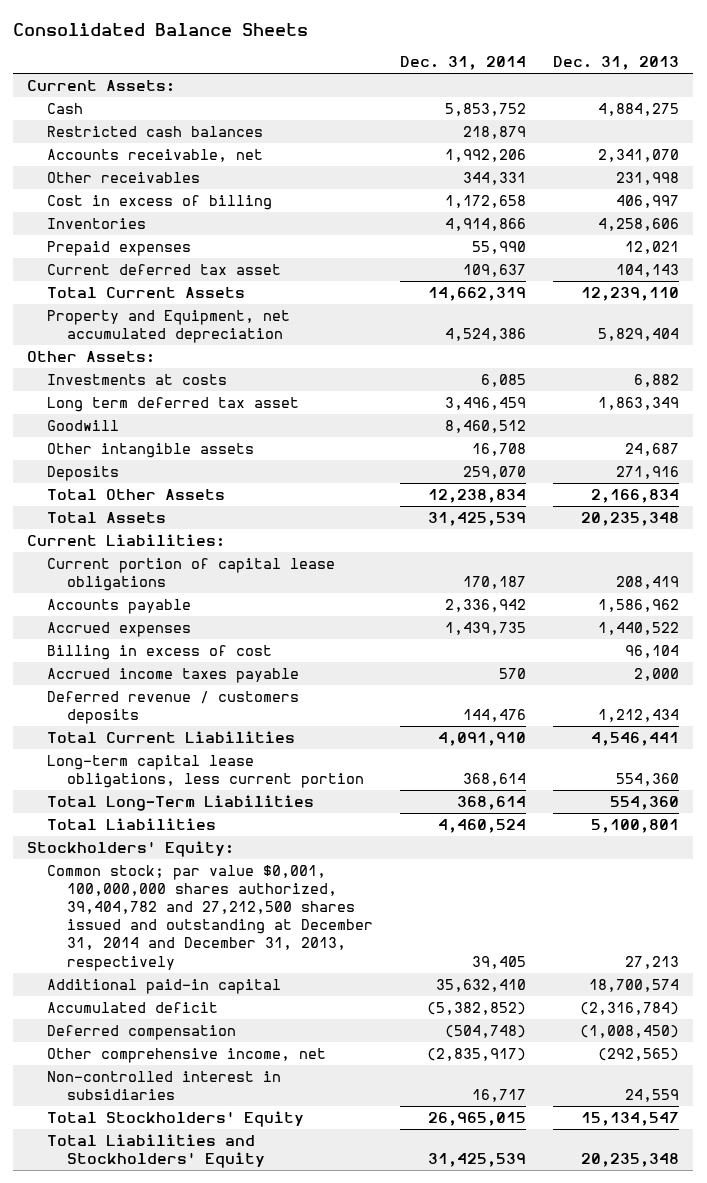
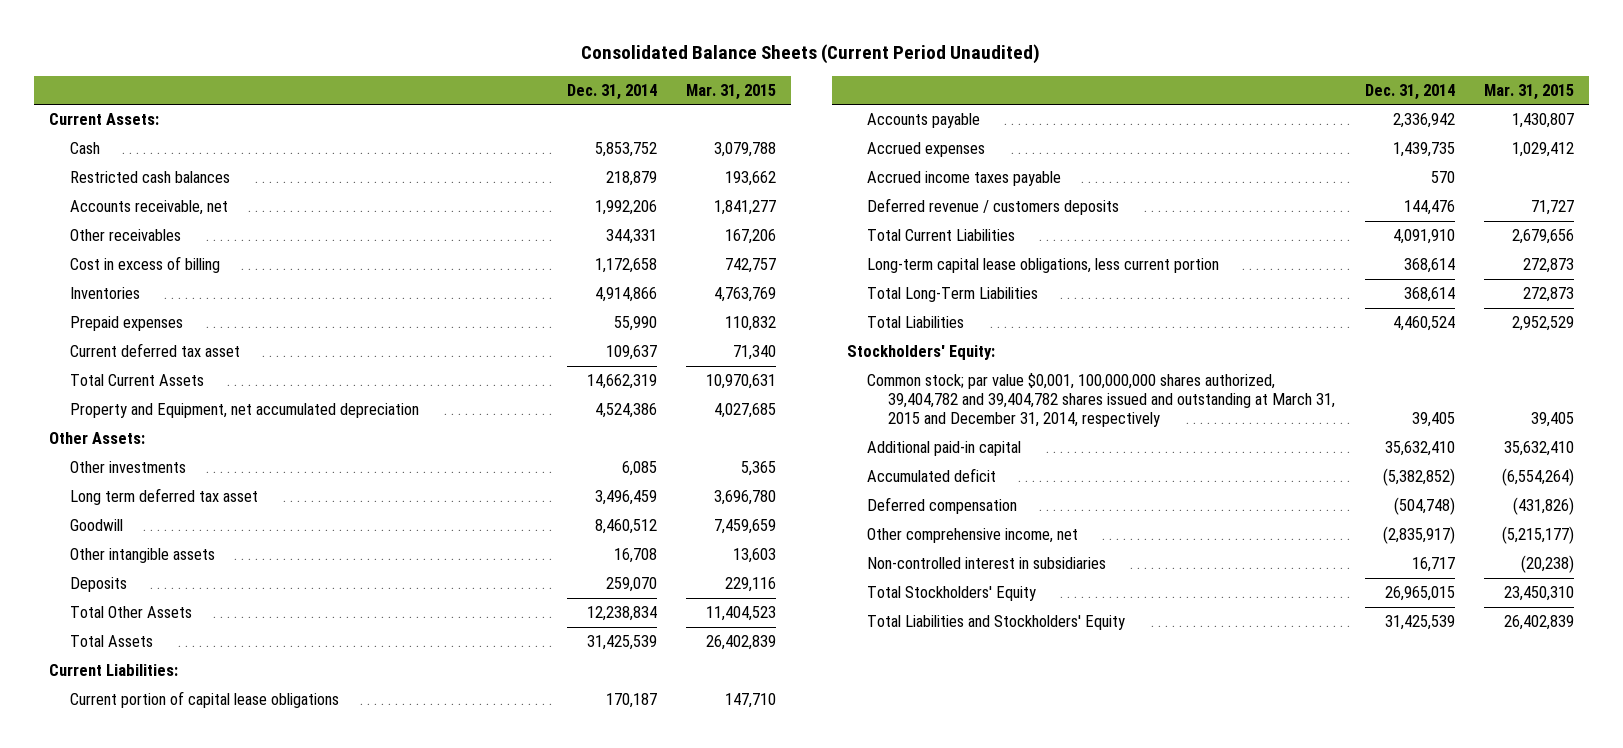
[13,22,309,36] Consolidated Balance Sheets -> [581,44,1041,65] Consolidated Balance Sheets (Current Period Unaudited)
[553,56,680,71] Dec. 31, 2013 -> none
none -> [686,83,777,100] Mar. 31, 2015
[47,374,228,386] Investments at costs -> [69,461,186,474] Other investments
[47,645,273,661] Billing in excess of cost -> none
[47,865,374,971] Common stock; par value $0,001, 100,000,000 shares authorized, 39,404,782 and 27,212,500 shares issued and outstanding at December 31, 2014 and December 31, 2013, respectively -> [867,373,1336,428] Common stock; par value $0,001, 100,000,000 shares authorized, 39,404,782 and 39,404,782 shares issued and outstanding at March 31, 2015 and December 31, 2014, respectively

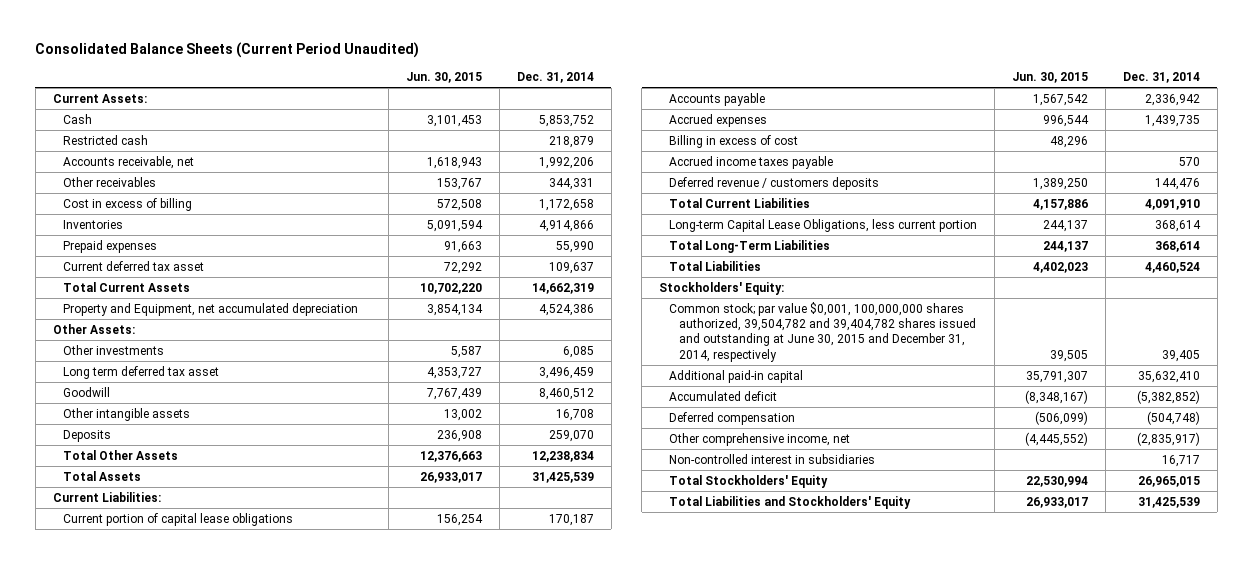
[686,83,777,100] Mar. 31, 2015 -> none
none -> [405,72,482,84] Jun. 30, 2015
[69,171,230,184] Restricted cash balances -> [62,134,148,145] Restricted cash
none -> [668,134,798,148] Billing in excess of cost
[867,258,1220,274] Long-term capital lease obligations, less current portion -> [668,218,977,232] Long-term Capital Lease Obligations, less current portion
[867,373,1336,428] Common stock; par value $0,001, 100,000,000 shares authorized, 39,404,782 and 39,404,782 shares issued and outstanding at March 31, 2015 and December 31, 2014, respectively -> [668,301,976,362] Common stock; par value $0,001, 100,000,000 shares authorized, 39,504,782 and 39,404,782 shares issued and outstanding at June 30, 2015 and December 31, 2014, respectively

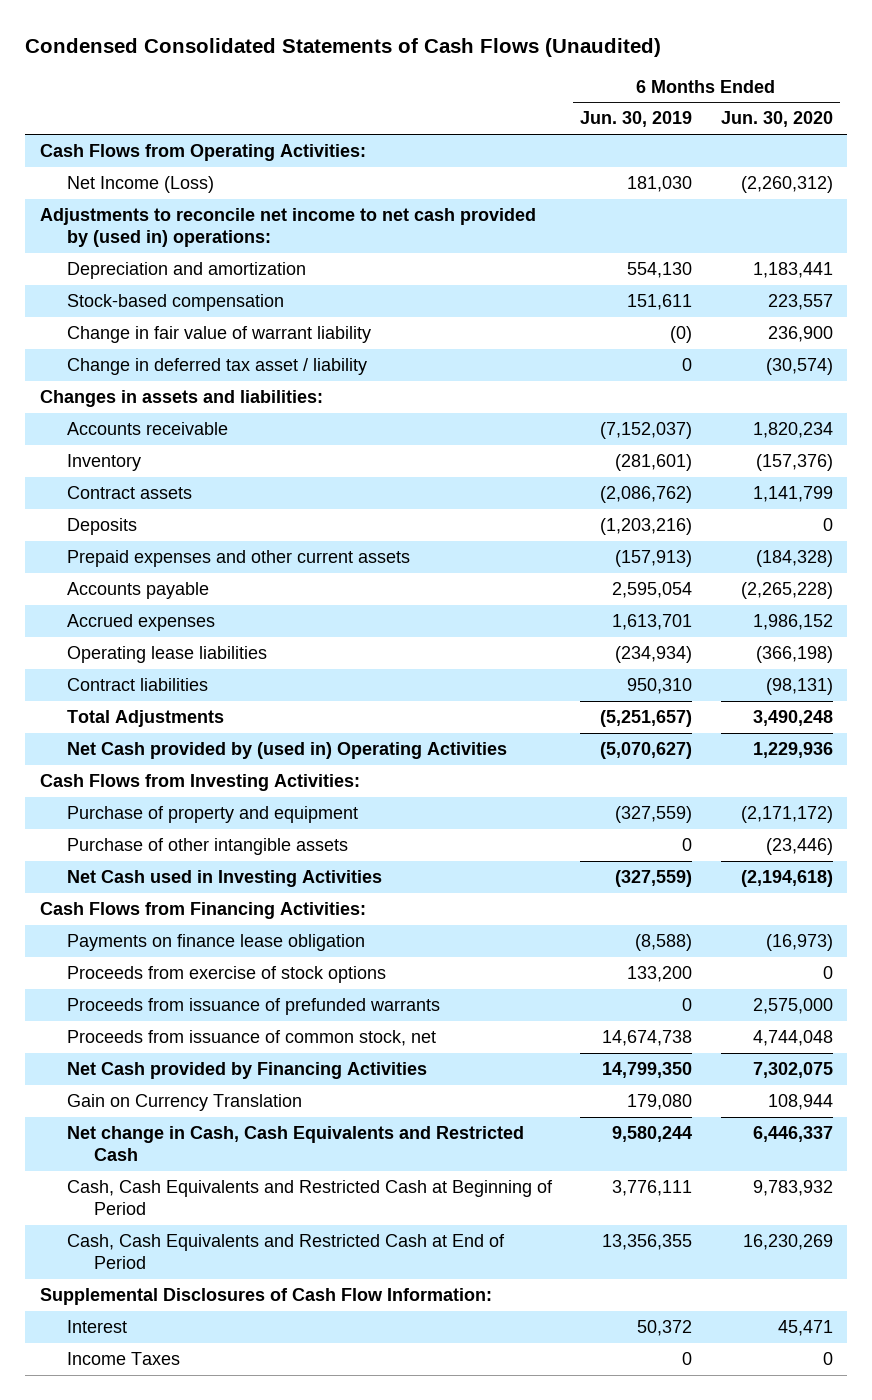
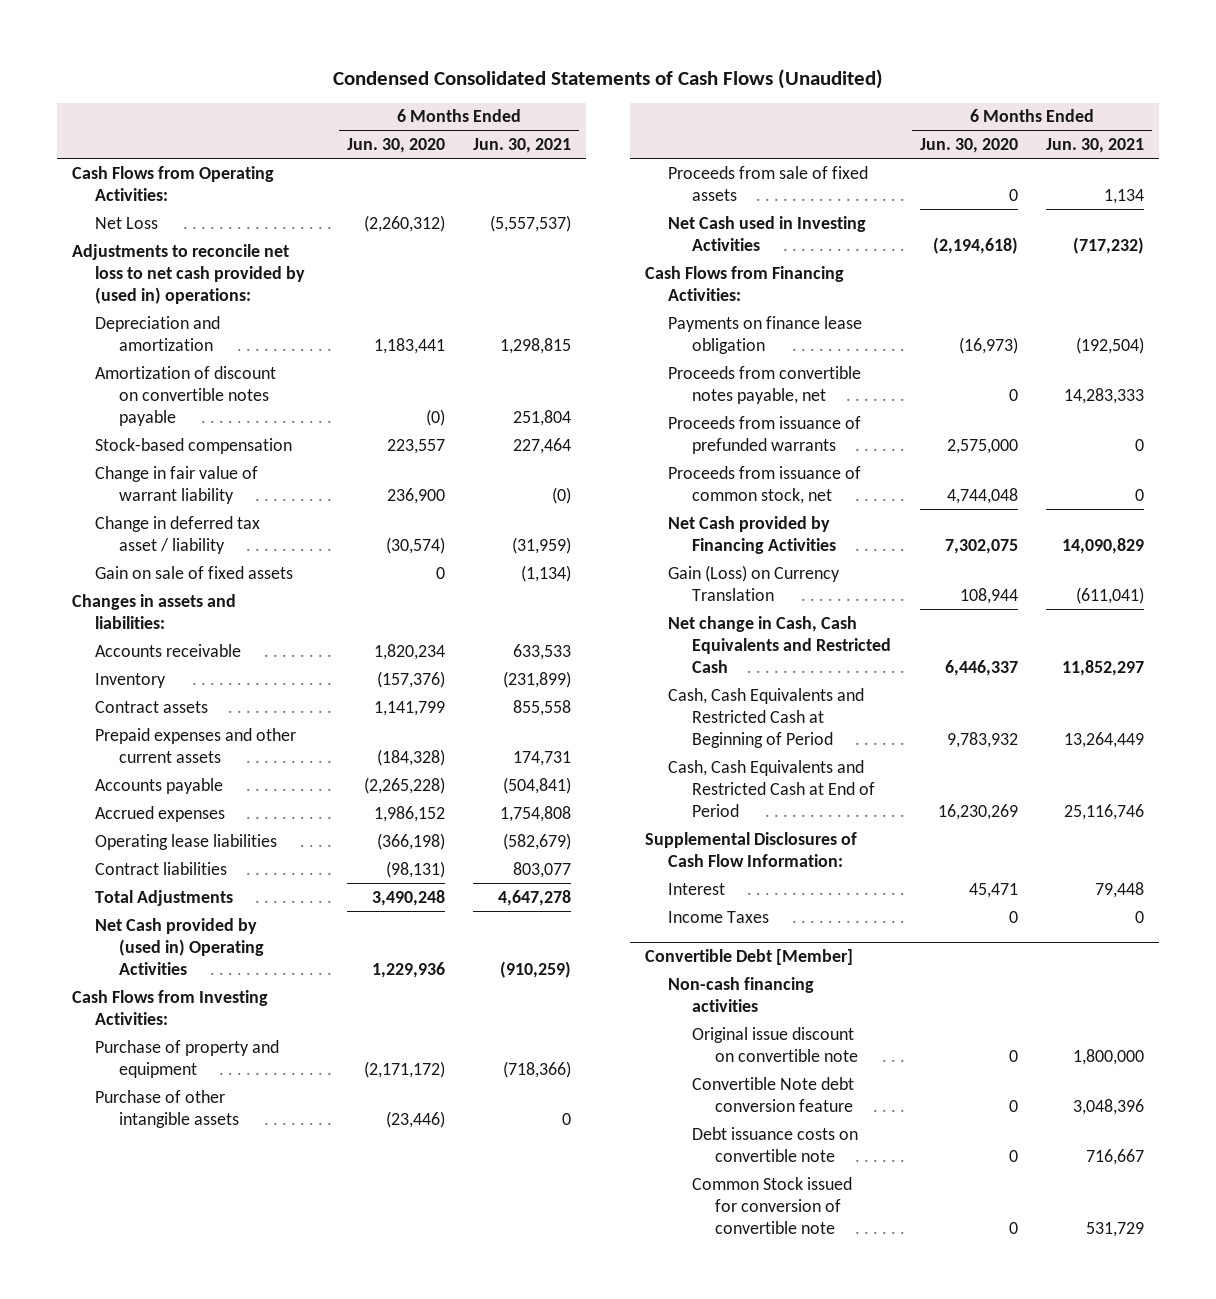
[580,111,693,128] Jun. 30, 2019 -> none
none -> [473,138,572,154] Jun. 30, 2021
[66,175,214,193] Net Income (Loss) -> [95,216,159,229] Net Loss
[39,207,536,248] Adjustments to reconcile net income to net cash provided by (used in) operations: -> [71,243,306,305] Adjustments to reconcile net loss to net cash provided by (used in) operations:
none -> [95,365,277,427] Amortization of discount on convertible notes payable
none -> [95,565,294,579] Gain on sale of fixed assets
[66,517,137,535] Deposits -> none
none -> [668,165,869,201] Proceeds from sale of fixed assets
[66,965,386,983] Proceeds from exercise of stock options -> none
none -> [668,365,862,404] Proceeds from convertible notes payable, net
[66,1093,302,1111] Gain on Currency Translation -> [668,564,841,601] Gain (Loss) on Currency Translation
none -> [644,948,853,965] Convertible Debt [Member]
none -> [668,976,815,1012] Non-cash financing activities
none -> [691,1026,859,1062] Original issue discount on convertible note
none -> [691,1076,854,1112] Convertible Note debt conversion feature
none -> [691,1126,858,1162] Debt issuance costs on convertible note
none -> [691,1176,852,1235] Common Stock issued for conversion of convertible note

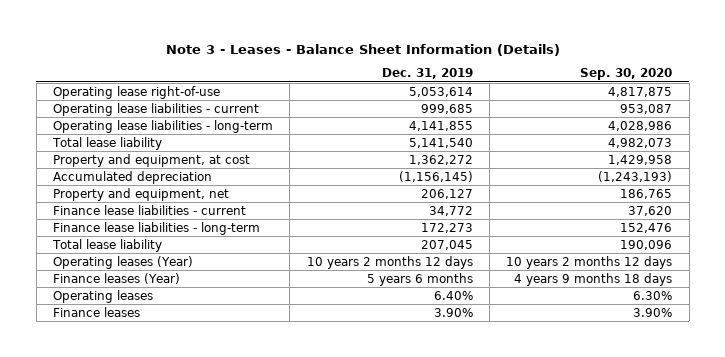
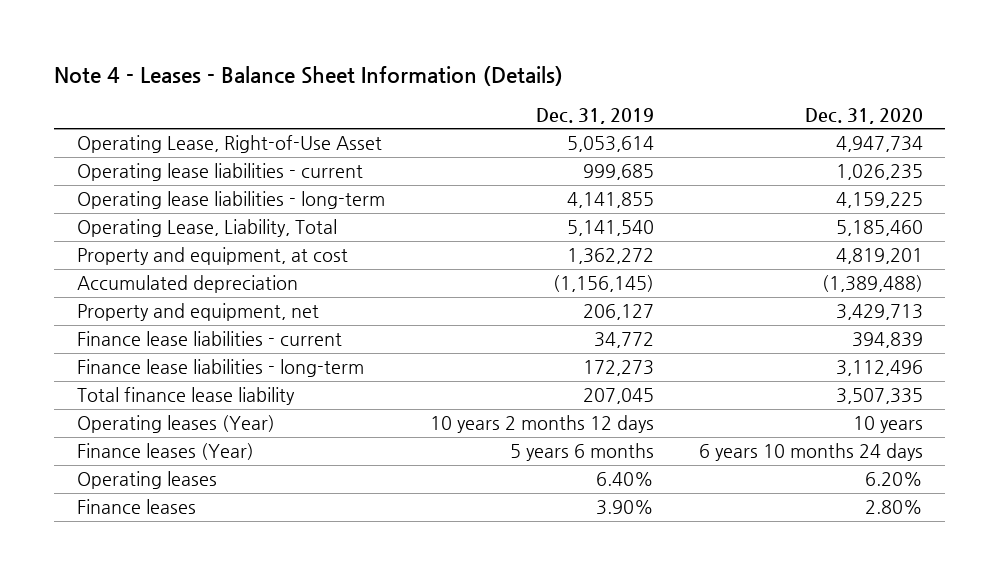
[165,43,560,56] Note 3 - Leases - Balance Sheet Information (Details) -> [54,66,564,87] Note 4 - Leases - Balance Sheet Information (Details)
[580,68,673,81] Sep. 30, 2020 -> none
none -> [804,107,923,124] Dec. 31, 2020
[52,85,220,99] Operating lease right-of-use -> [76,135,382,154] Operating Lease, Right-of-Use Asset
[51,136,162,150] Total lease liability -> [76,219,337,238] Operating Lease, Liability, Total
[51,238,162,252] Total lease liability -> [76,387,295,406] Total finance lease liability

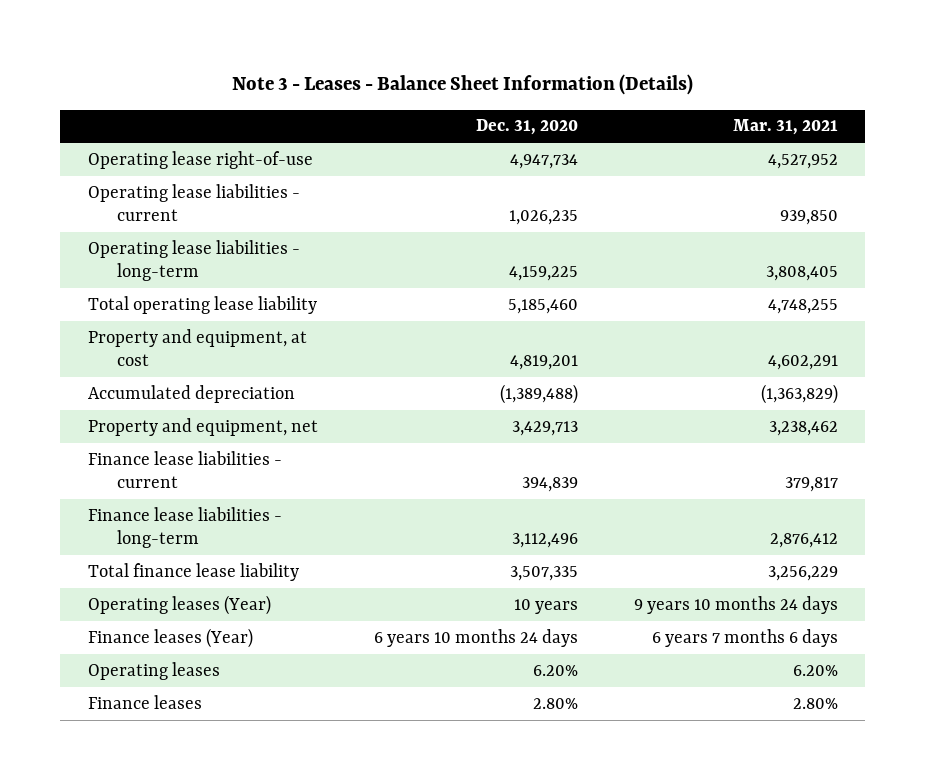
[54,66,564,87] Note 4 - Leases - Balance Sheet Information (Details) -> [231,74,693,96] Note 3 - Leases - Balance Sheet Information (Details)
[535,107,654,124] Dec. 31, 2019 -> none
none -> [732,119,838,136] Mar. 31, 2021
[76,135,382,154] Operating Lease, Right-of-Use Asset -> [88,150,314,169] Operating lease right-of-use
[76,219,337,238] Operating Lease, Liability, Total -> [88,295,318,314] Total operating lease liability

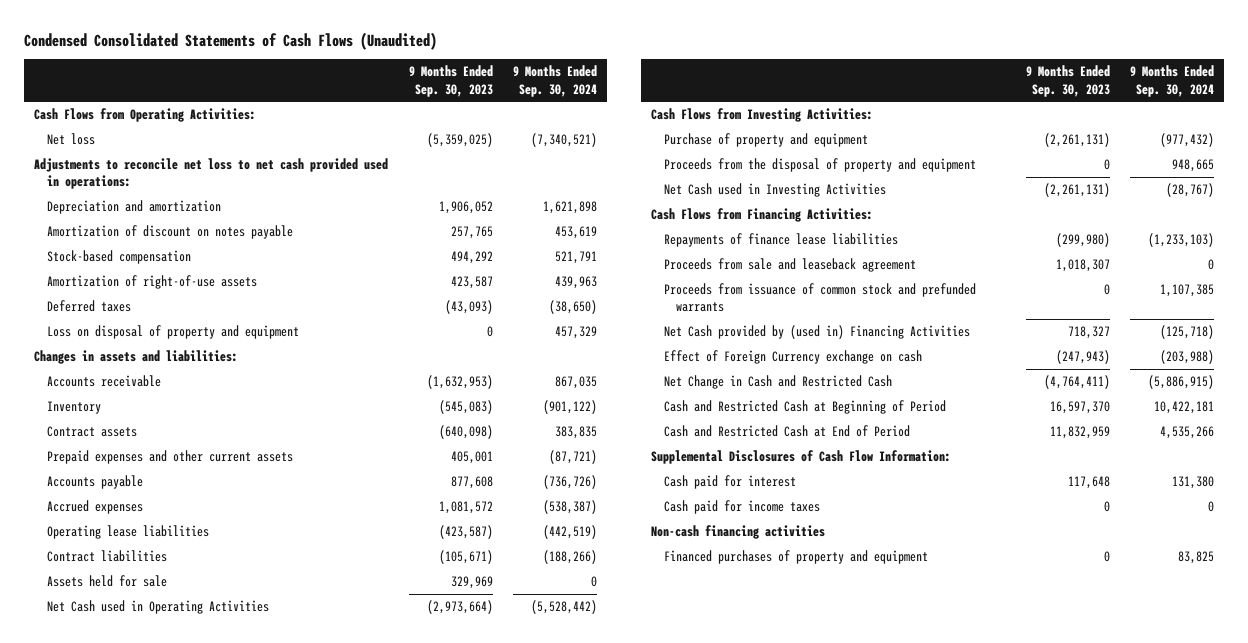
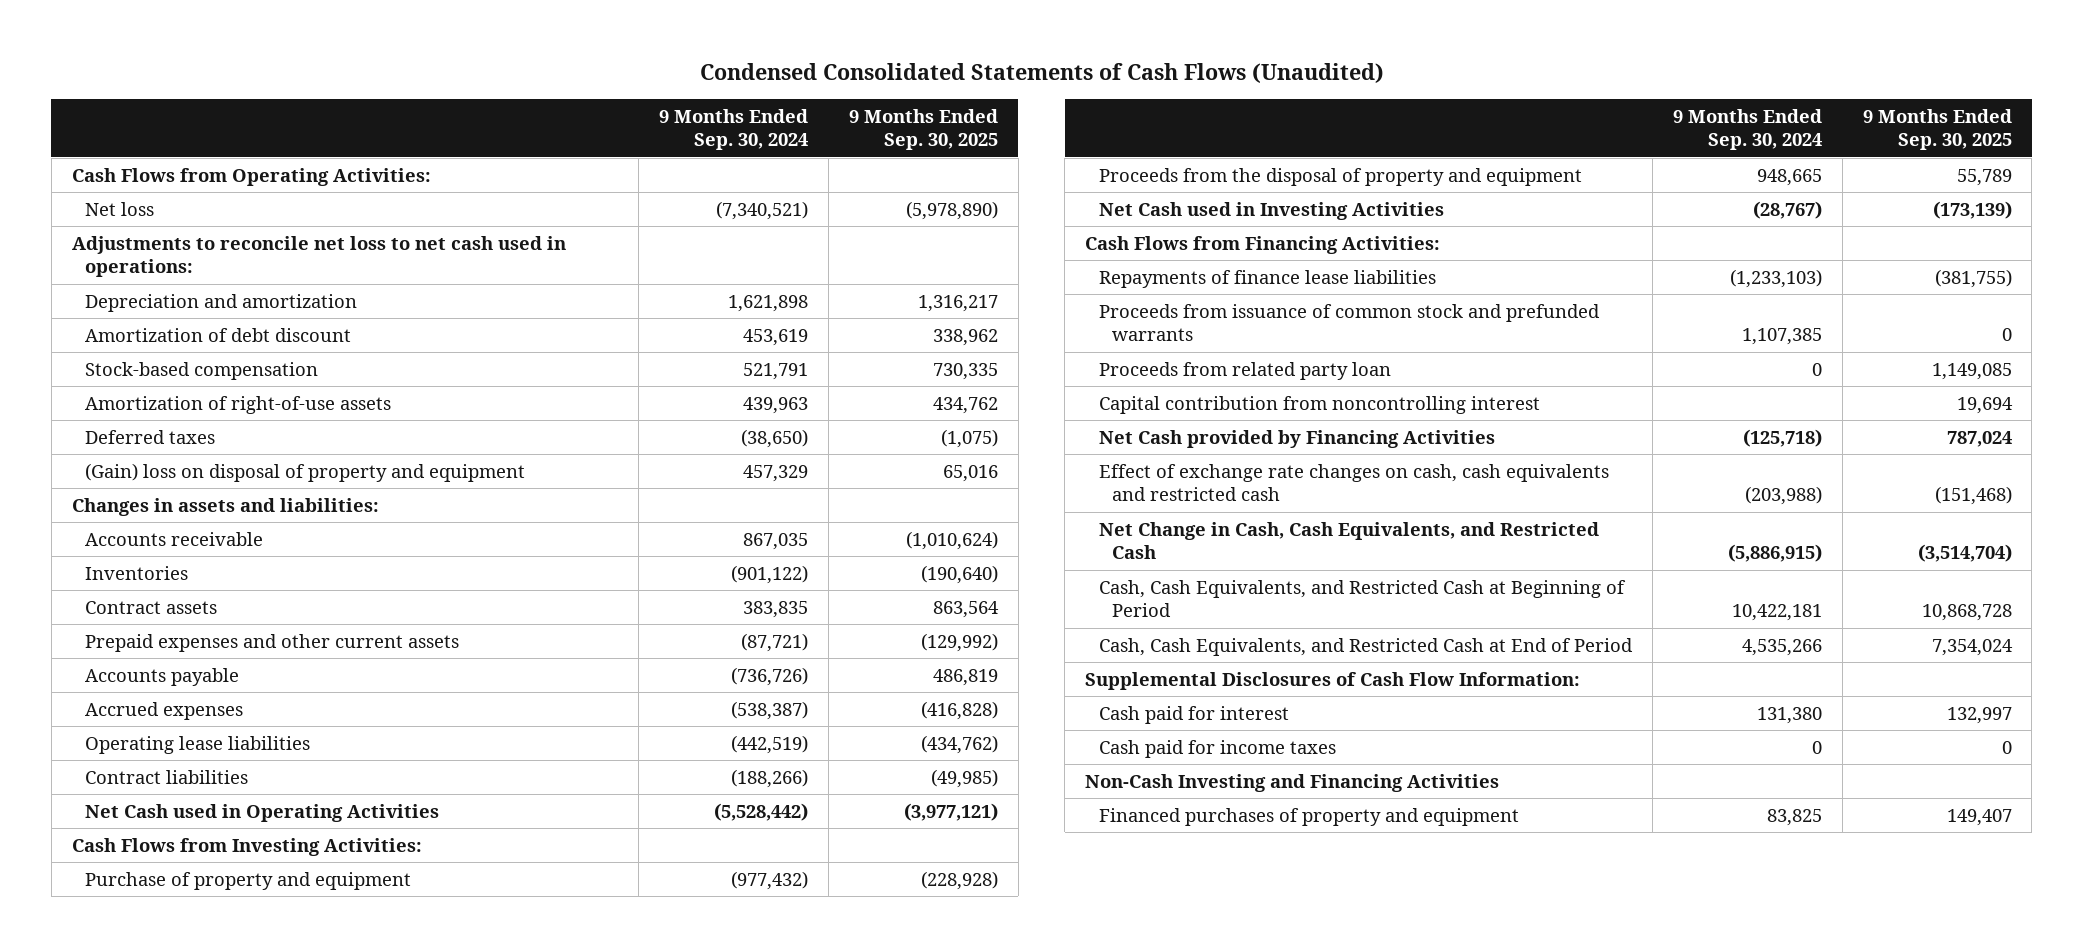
[408,65,493,97] 9 Months Ended Sep. 30, 2023 -> none
none -> [848,108,998,151] 9 Months Ended Sep. 30, 2025
[34,158,389,190] Adjustments to reconcile net loss to net cash provided used in operations: -> [71,235,566,278] Adjustments to reconcile net loss to net cash used in operations:
[46,225,293,240] Amortization of discount on notes payable -> [85,327,352,342] Amortization of debt discount
[46,325,299,340] Loss on disposal of property and equipment -> [85,462,526,482] (Gain) loss on disposal of property and equipment
[46,401,101,415] Inventory -> [85,565,189,580] Inventories
[46,575,167,588] Assets held for sale -> none
[663,258,916,273] Proceeds from sale and leaseback agreement -> none
none -> [1098,361,1391,380] Proceeds from related party loan
none -> [1098,395,1540,414] Capital contribution from noncontrolling interest
[663,325,970,340] Net Cash provided by (used in) Financing Activities -> [1098,429,1495,448] Net Cash provided by Financing Activities
[663,350,922,365] Effect of Foreign Currency exchange on cash -> [1098,463,1609,502] Effect of exchange rate changes on cash, cash equivalents and restricted cash
[663,375,892,390] Net Change in Cash and Restricted Cash -> [1098,521,1599,560] Net Change in Cash, Cash Equivalents, and Restricted Cash
[663,400,946,415] Cash and Restricted Cash at Beginning of Period -> [1098,579,1626,618] Cash, Cash Equivalents, and Restricted Cash at Beginning of Period
[663,425,910,438] Cash and Restricted Cash at End of Period -> [1098,637,1633,656] Cash, Cash Equivalents, and Restricted Cash at End of Period
[651,525,826,540] Non-cash financing activities -> [1085,773,1500,792] Non-Cash Investing and Financing Activities

